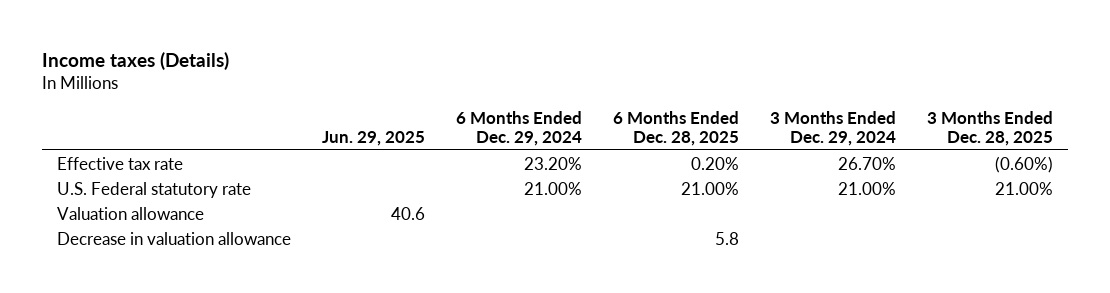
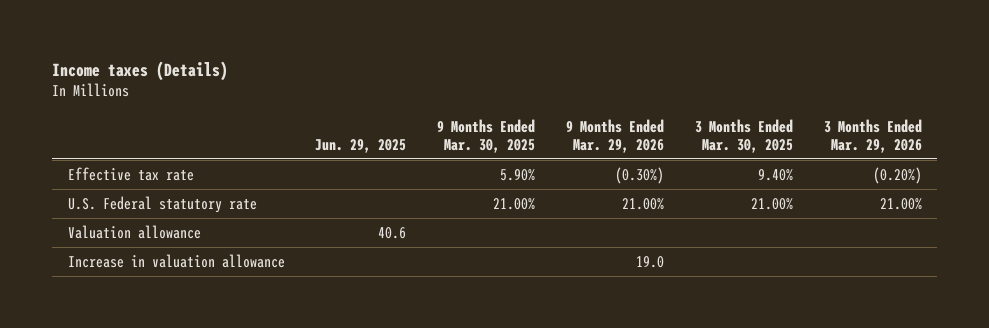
[455,111,582,146] 6 Months Ended Dec. 29, 2024 -> none
[612,111,739,146] 6 Months Ended Dec. 28, 2025 -> none
[769,111,896,146] 3 Months Ended Dec. 29, 2024 -> none
[926,111,1053,146] 3 Months Ended Dec. 28, 2025 -> none
none -> [437,118,536,153] 9 Months Ended Mar. 30, 2025
none -> [566,118,665,153] 9 Months Ended Mar. 29, 2026
none -> [694,118,793,153] 3 Months Ended Mar. 30, 2025
none -> [823,118,922,153] 3 Months Ended Mar. 29, 2026
[57,231,292,245] Decrease in valuation allowance -> [67,253,285,268] Increase in valuation allowance

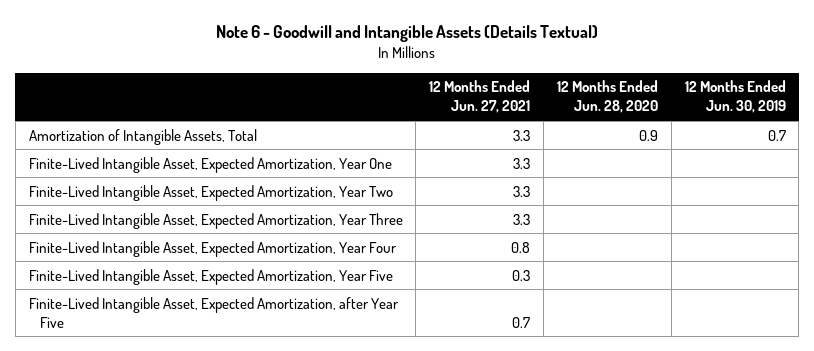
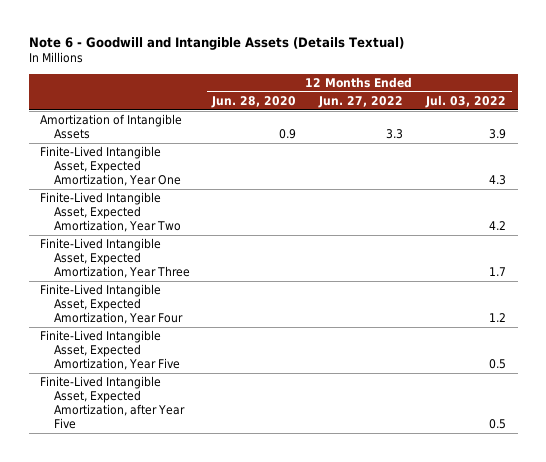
[429,80,531,114] 12 Months Ended Jun. 27, 2021 -> none
[684,80,786,114] 12 Months Ended Jun. 30, 2019 -> none
none -> [318,95,404,108] Jun. 27, 2022
none -> [425,94,507,108] Jul. 03, 2022
[28,128,257,145] Amortization of Intangible Assets, Total -> [40,114,183,140] Amortization of Intangible Assets

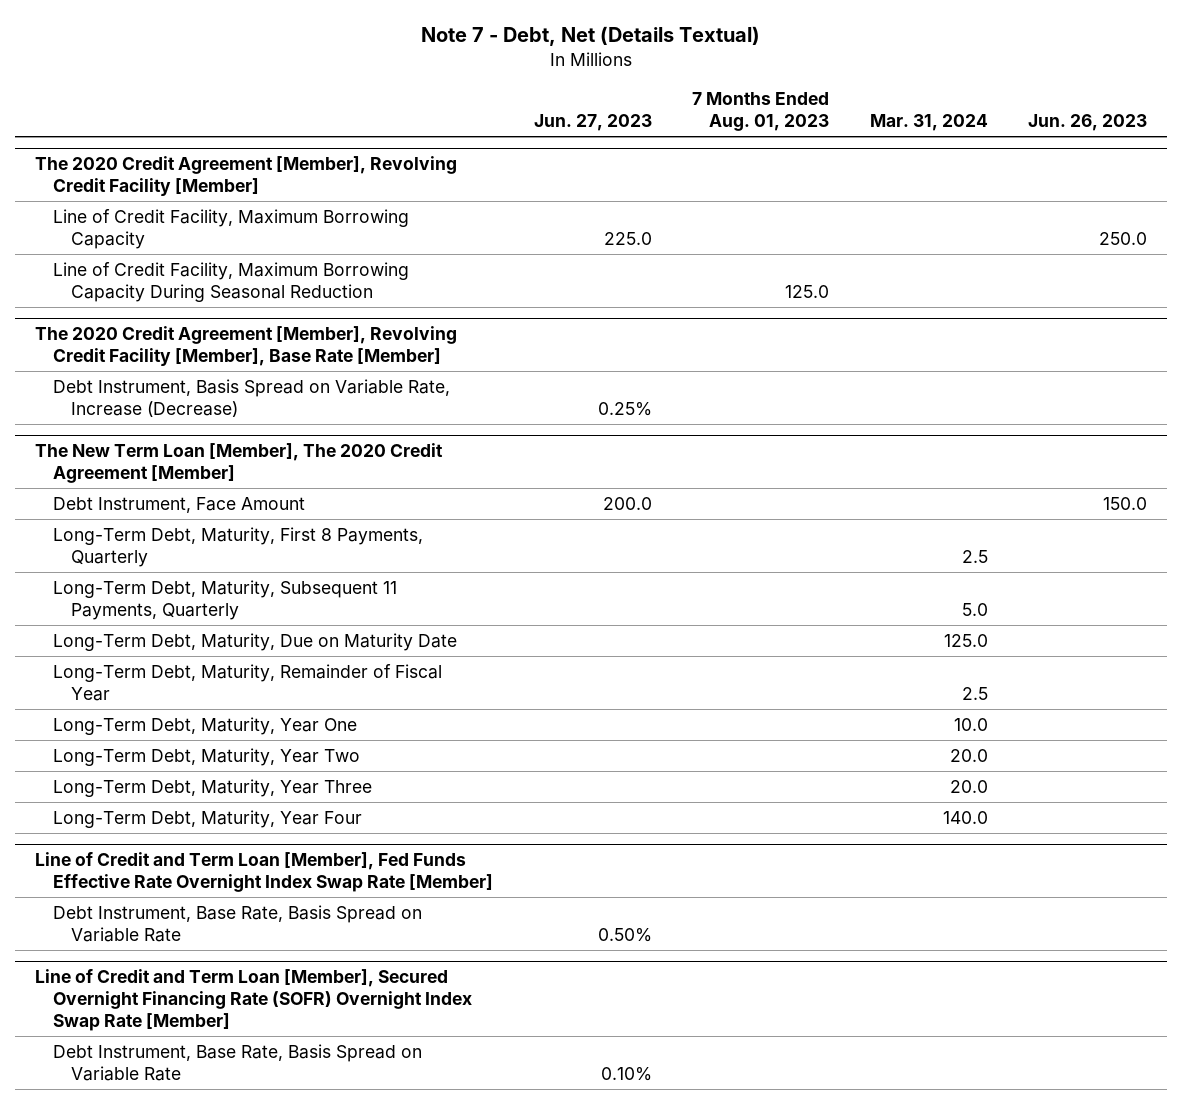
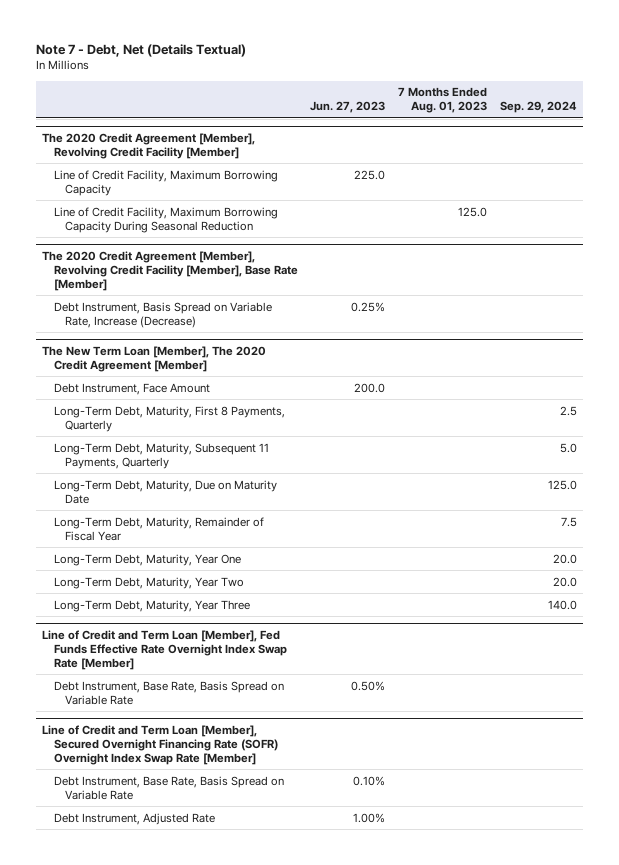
[869,114,988,132] Mar. 31, 2024 -> none
[1028,114,1148,132] Jun. 26, 2023 -> none
none -> [499,101,577,114] Sep. 29, 2024
[53,810,363,829] Long-Term Debt, Maturity, Year Four -> none
none -> [53,812,215,825] Debt Instrument, Adjusted Rate

